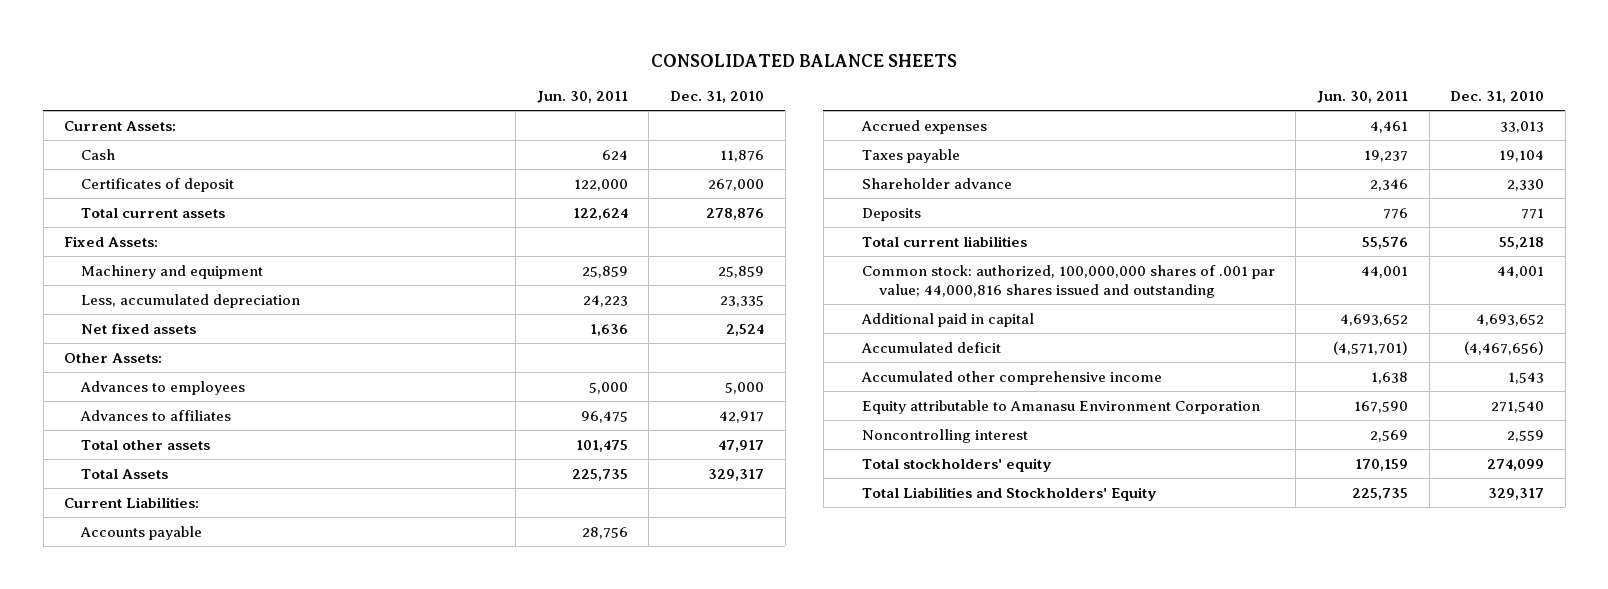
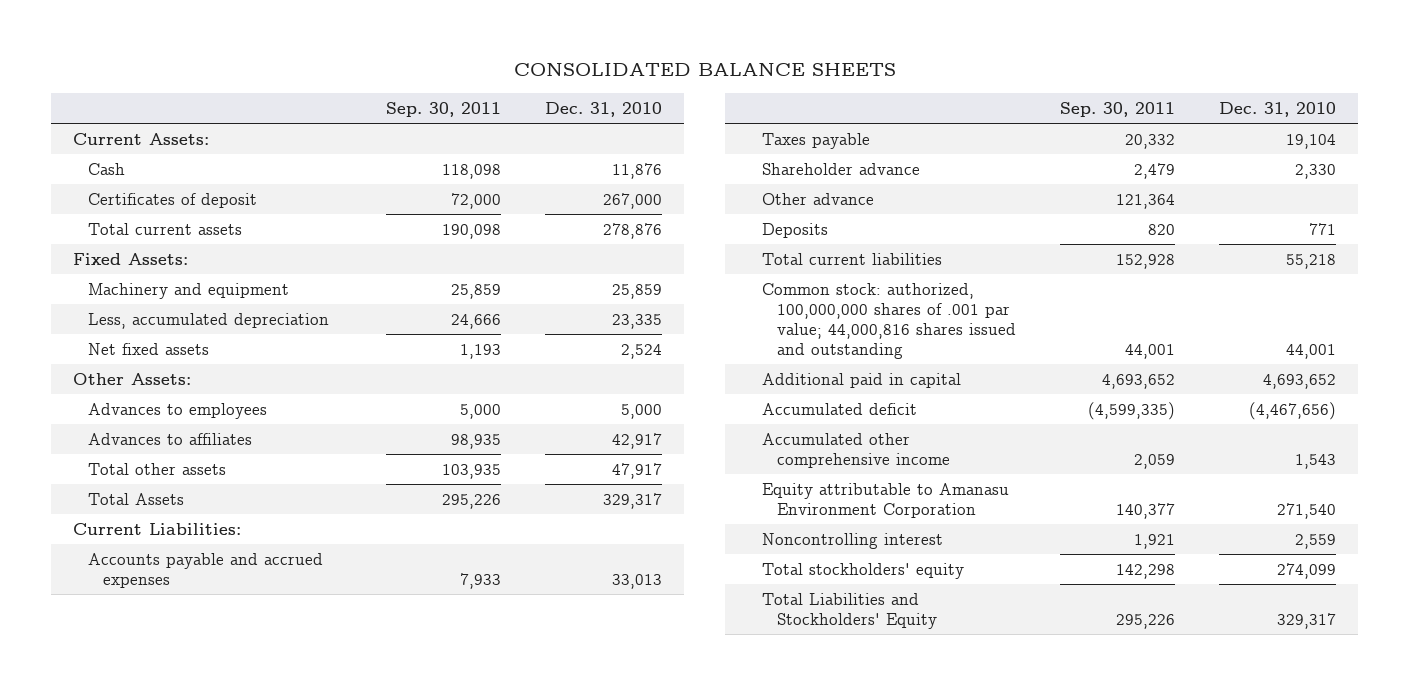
[536,91,628,104] Jun. 30, 2011 -> none
none -> [385,101,501,117] Sep. 30, 2011
[80,525,203,540] Accounts payable -> none
[860,119,987,134] Accrued expenses -> [87,552,323,588] Accounts payable and accrued expenses
none -> [762,192,875,205] Other advance

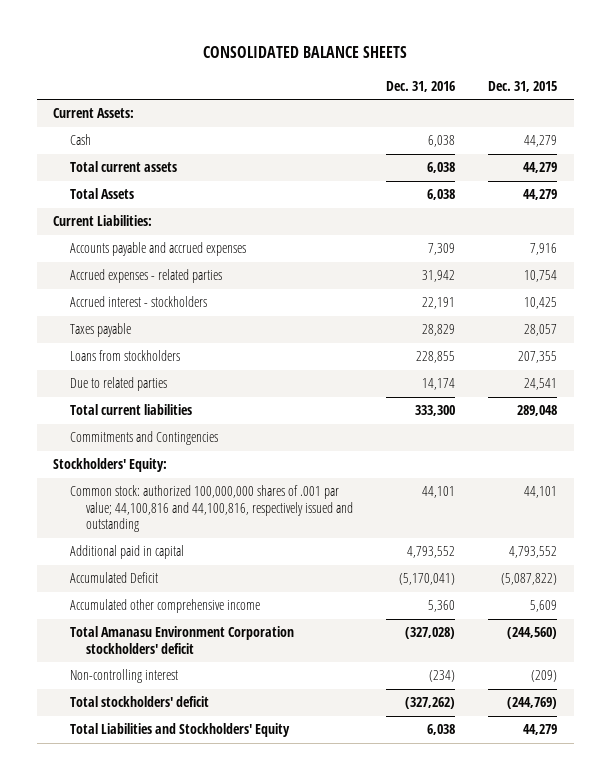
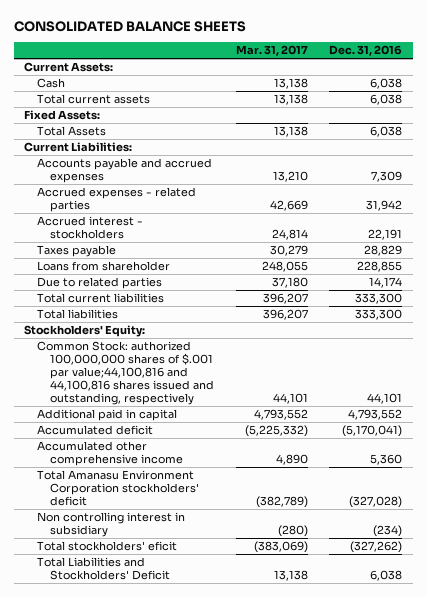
[487,80,557,92] Dec. 31, 2015 -> none
none -> [235,45,308,57] Mar. 31, 2017
none -> [24,110,101,121] Fixed Assets:
[69,350,180,362] Loans from stockholders -> [37,261,171,272] Loans from shareholder
[69,431,218,446] Commitments and Contingencies -> none
none -> [37,309,119,320] Total liabilities
[69,485,353,533] Common stock: authorized 100,000,000 shares of .001 par value; 44,100,816 and 44,100,816, respectively issued and outstanding -> [37,341,215,406] Common Stock: authorized 100,000,000 shares of $.001 par value;44,100,816 and 44,100,816 shares issued and outstanding, respectively
[69,572,158,584] Accumulated Deficit -> [37,425,154,436] Accumulated deficit
[69,669,178,684] Non-controlling interest -> [37,512,186,538] Non controlling interest in subsidiary
[69,696,209,708] Total stockholders' deficit -> [37,541,178,552] Total stockholders' eficit
[69,723,290,738] Total Liabilities and Stockholders' Equity -> [37,557,171,581] Total Liabilities and Stockholders' Deficit

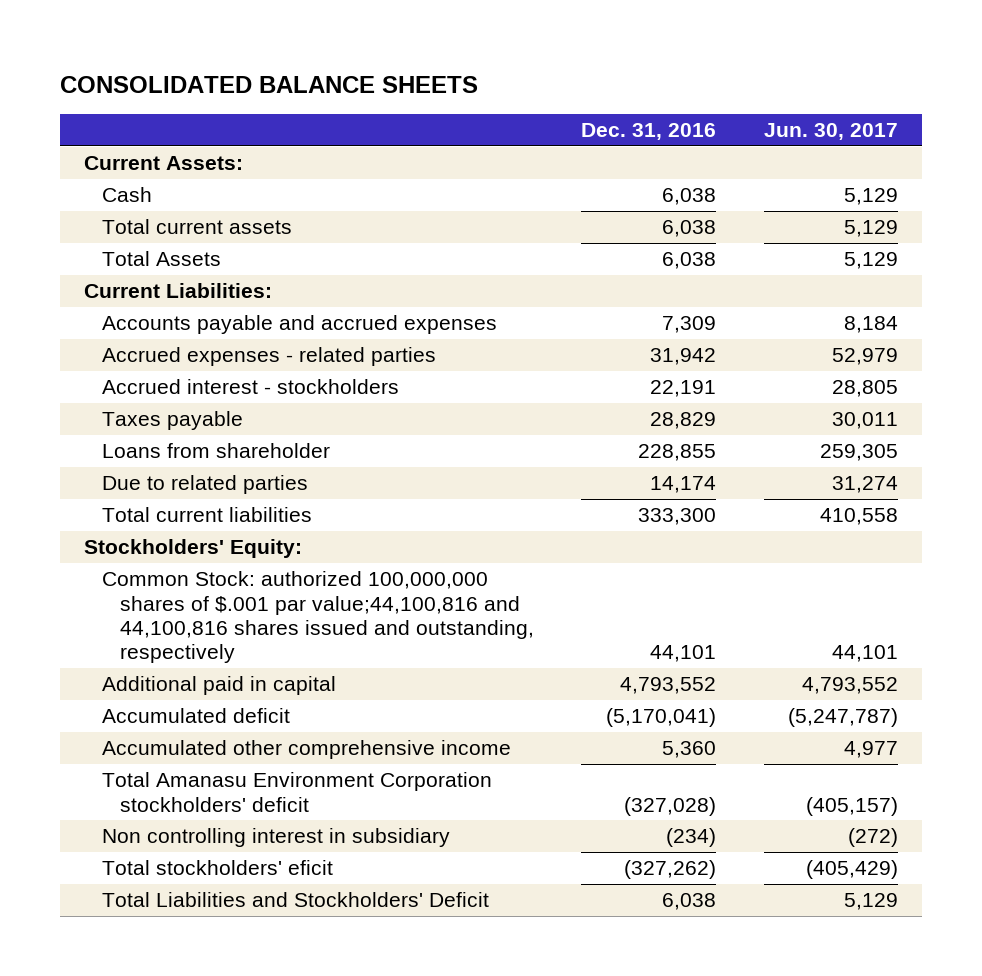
[235,45,308,57] Mar. 31, 2017 -> none
none -> [764,122,899,140] Jun. 30, 2017
[24,110,101,121] Fixed Assets: -> none
[37,309,119,320] Total liabilities -> none

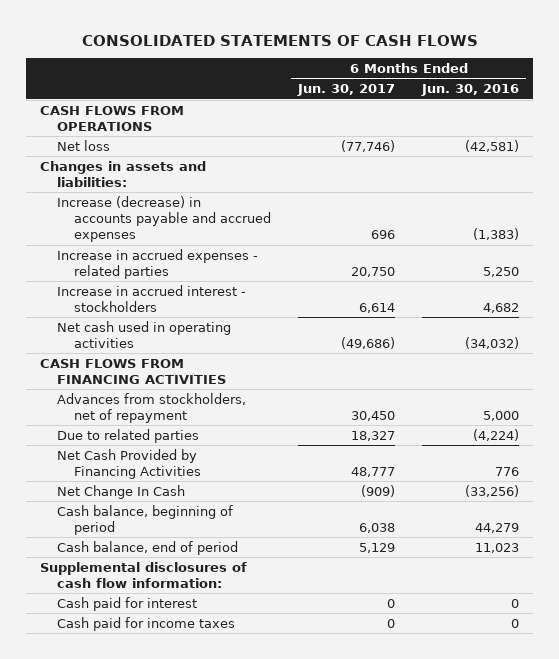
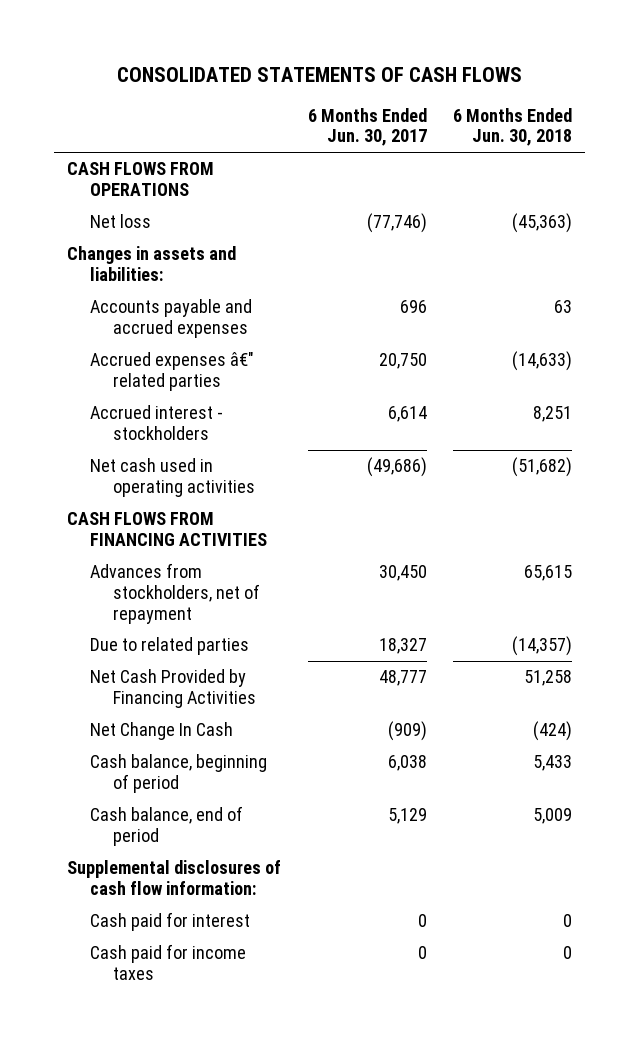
[421,84,520,97] Jun. 30, 2016 -> none
none -> [452,107,572,147] 6 Months Ended Jun. 30, 2018
[56,195,271,243] Increase (decrease) in accounts payable and accrued expenses -> [90,299,253,339] Accounts payable and accrued expenses
[56,248,258,279] Increase in accrued expenses - related parties -> [90,352,255,392] Accrued expenses â€" related parties
[56,284,246,312] Increase in accrued interest - stockholders -> [90,405,224,441] Accrued interest - stockholders

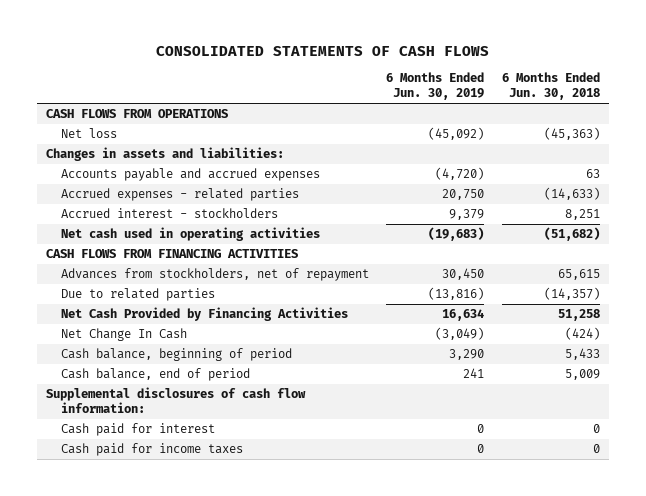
[307,107,427,147] 6 Months Ended Jun. 30, 2017 -> none
none -> [386,72,485,101] 6 Months Ended Jun. 30, 2019
[90,352,255,392] Accrued expenses â€" related parties -> [60,188,299,202] Accrued expenses - related parties

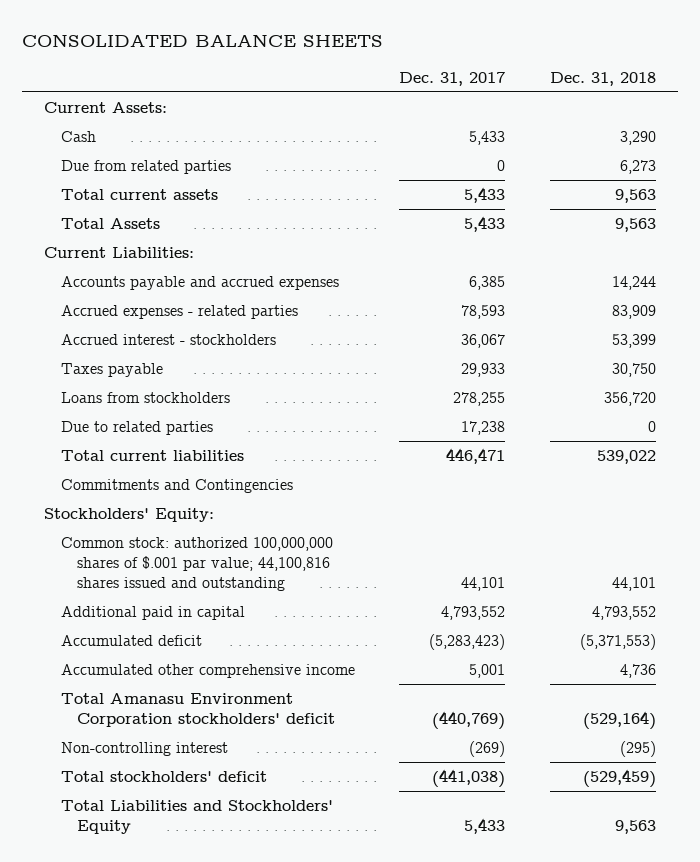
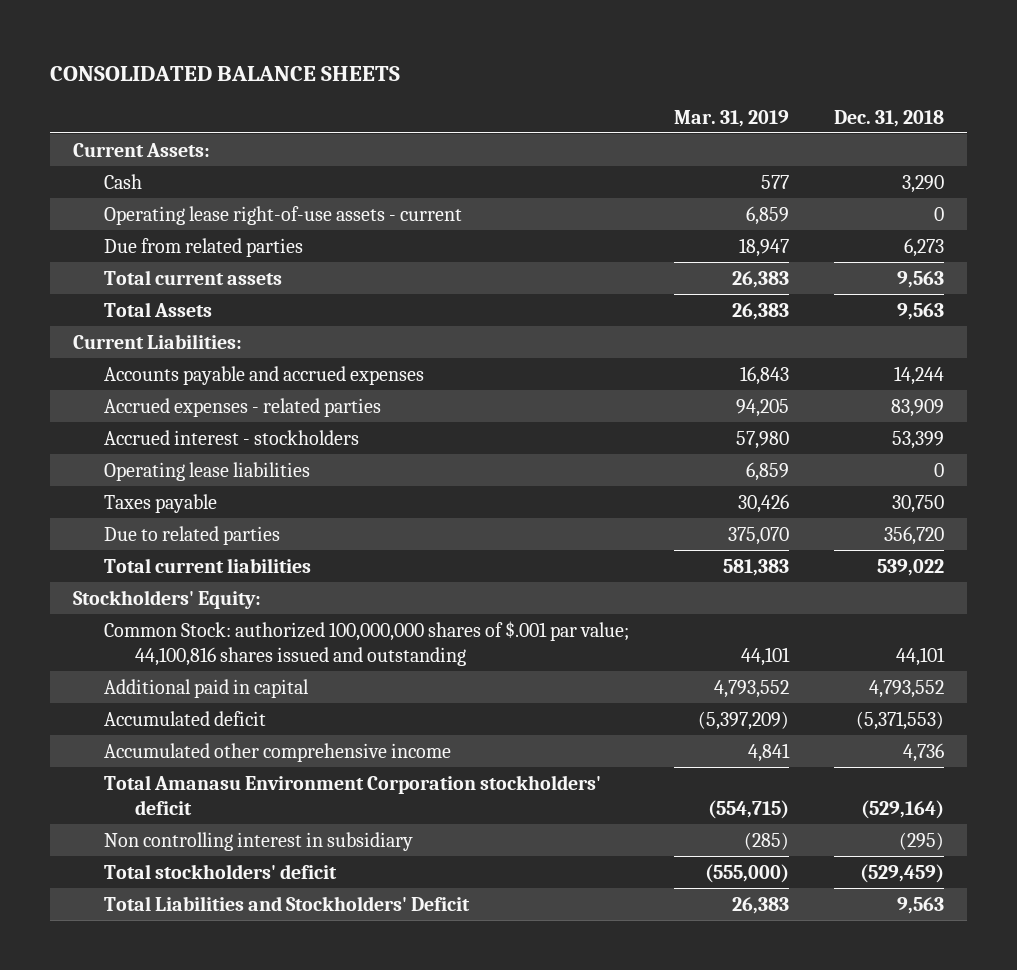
[399,71,506,86] Dec. 31, 2017 -> none
none -> [673,109,789,127] Mar. 31, 2019
none -> [103,205,462,225] Operating lease right-of-use assets - current
none -> [103,461,310,481] Operating lease liabilities
[60,392,230,404] Loans from stockholders -> none
[647,421,656,433] 0 -> [884,525,945,545] 356,720
[60,479,293,494] Commitments and Contingencies -> none
[60,537,333,592] Common stock: authorized 100,000,000 shares of $.001 par value; 44,100,816 shares issued and outstanding -> [103,620,629,667] Common Stock: authorized 100,000,000 shares of $.001 par value; 44,100,816 shares issued and outstanding
[60,742,228,757] Non-controlling interest -> [103,831,413,851] Non controlling interest in subsidiary
[60,800,333,835] Total Liabilities and Stockholders' Equity -> [103,895,470,911] Total Liabilities and Stockholders' Deficit

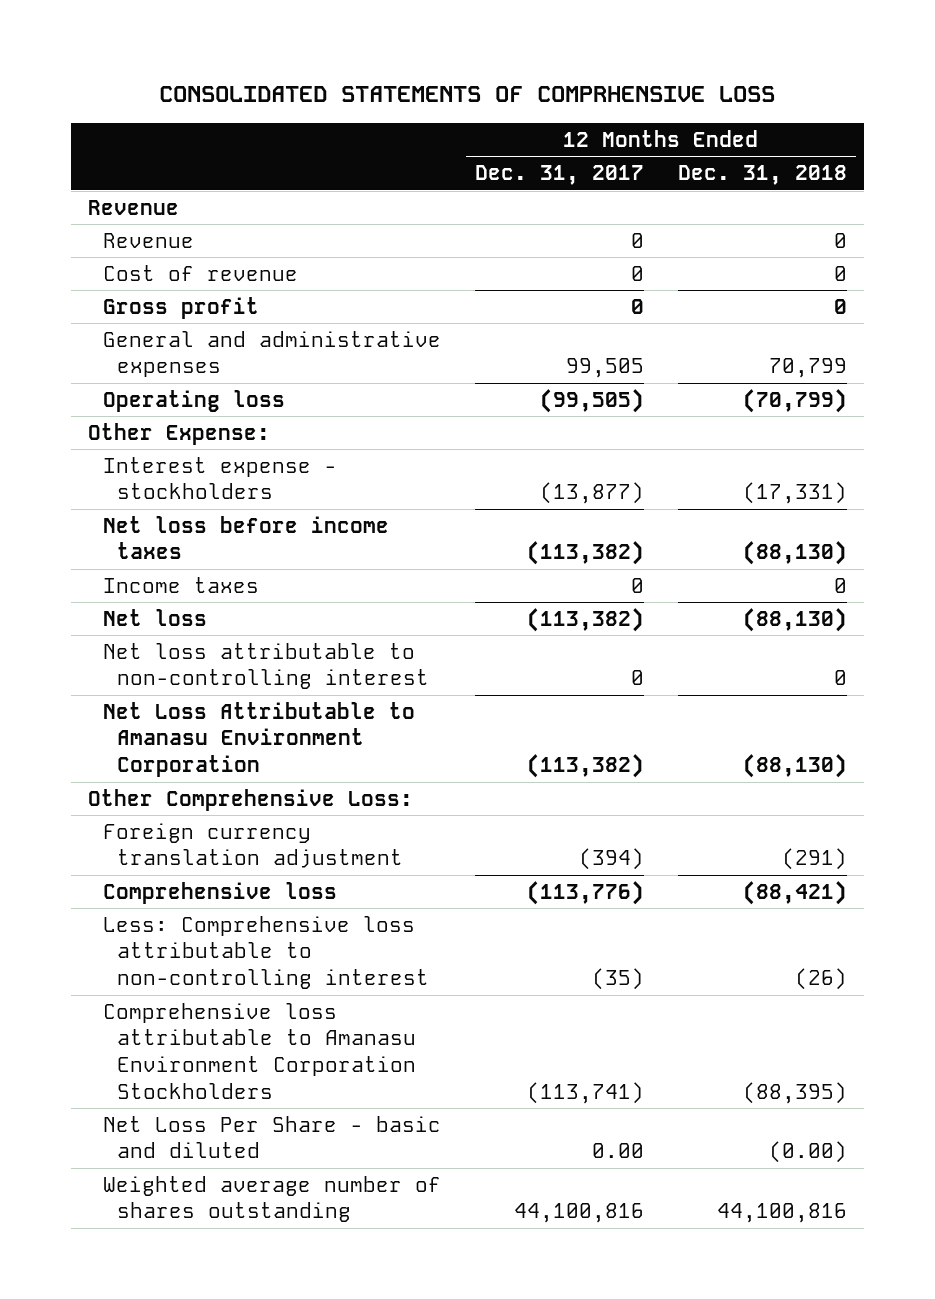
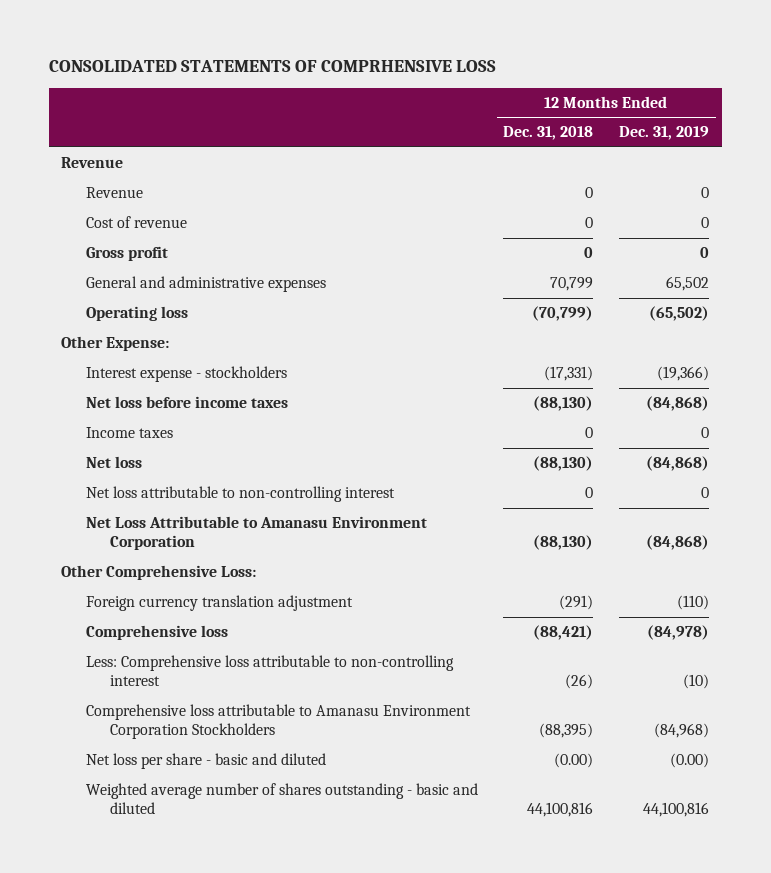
[474,165,644,186] Dec. 31, 2017 -> none
none -> [619,126,710,141] Dec. 31, 2019
[102,1115,441,1159] Net Loss Per Share - basic and diluted -> [85,753,326,770] Net loss per share - basic and diluted
[102,1175,441,1223] Weighted average number of shares outstanding -> [85,783,478,815] Weighted average number of shares outstanding - basic and diluted

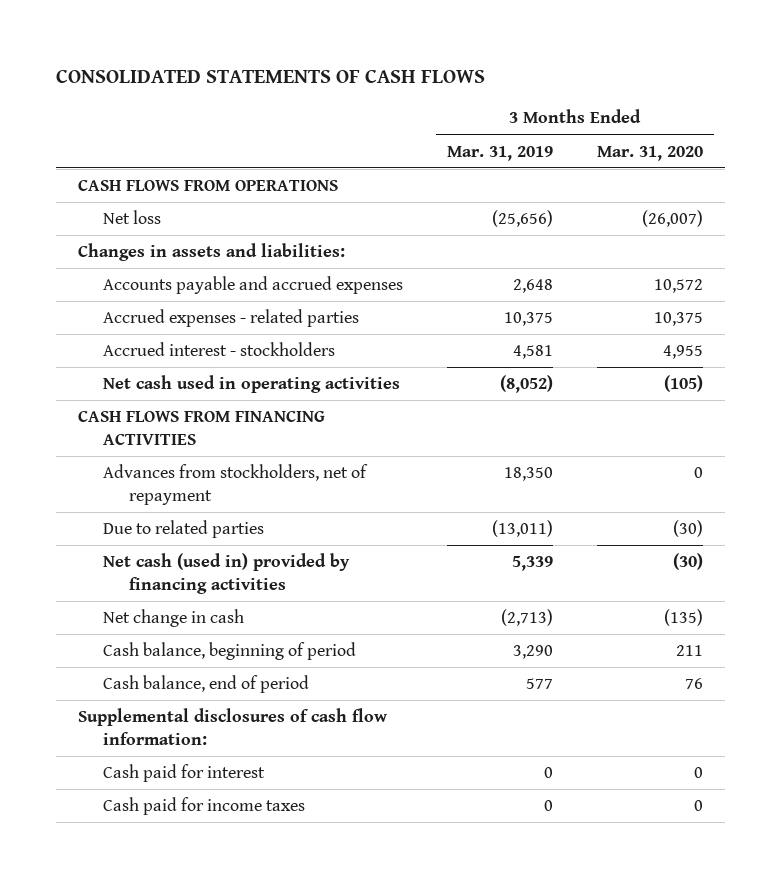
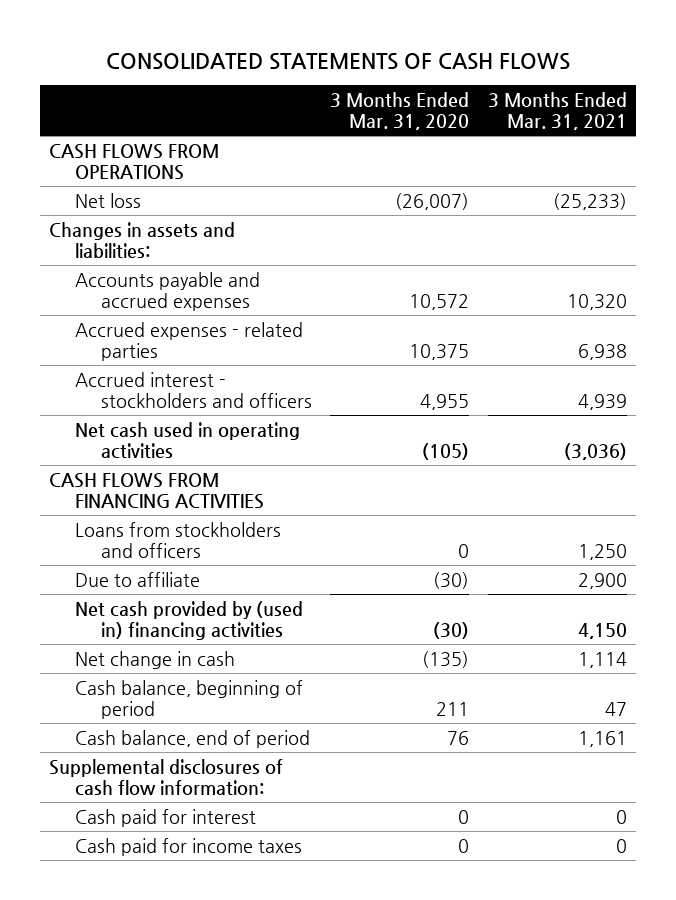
[446,145,553,161] Mar. 31, 2019 -> none
none -> [487,91,627,131] 3 Months Ended Mar. 31, 2021
[103,342,336,357] Accrued interest - stockholders -> [75,371,313,408] Accrued interest - stockholders and officers
[103,520,265,539] Due to related parties -> none
[103,464,369,506] Advances from stockholders, net of repayment -> [75,521,282,558] Loans from stockholders and officers
none -> [75,571,201,587] Due to affiliate
[103,553,351,595] Net cash (used in) provided by financing activities -> [75,600,304,640] Net cash provided by (used in) financing activities

